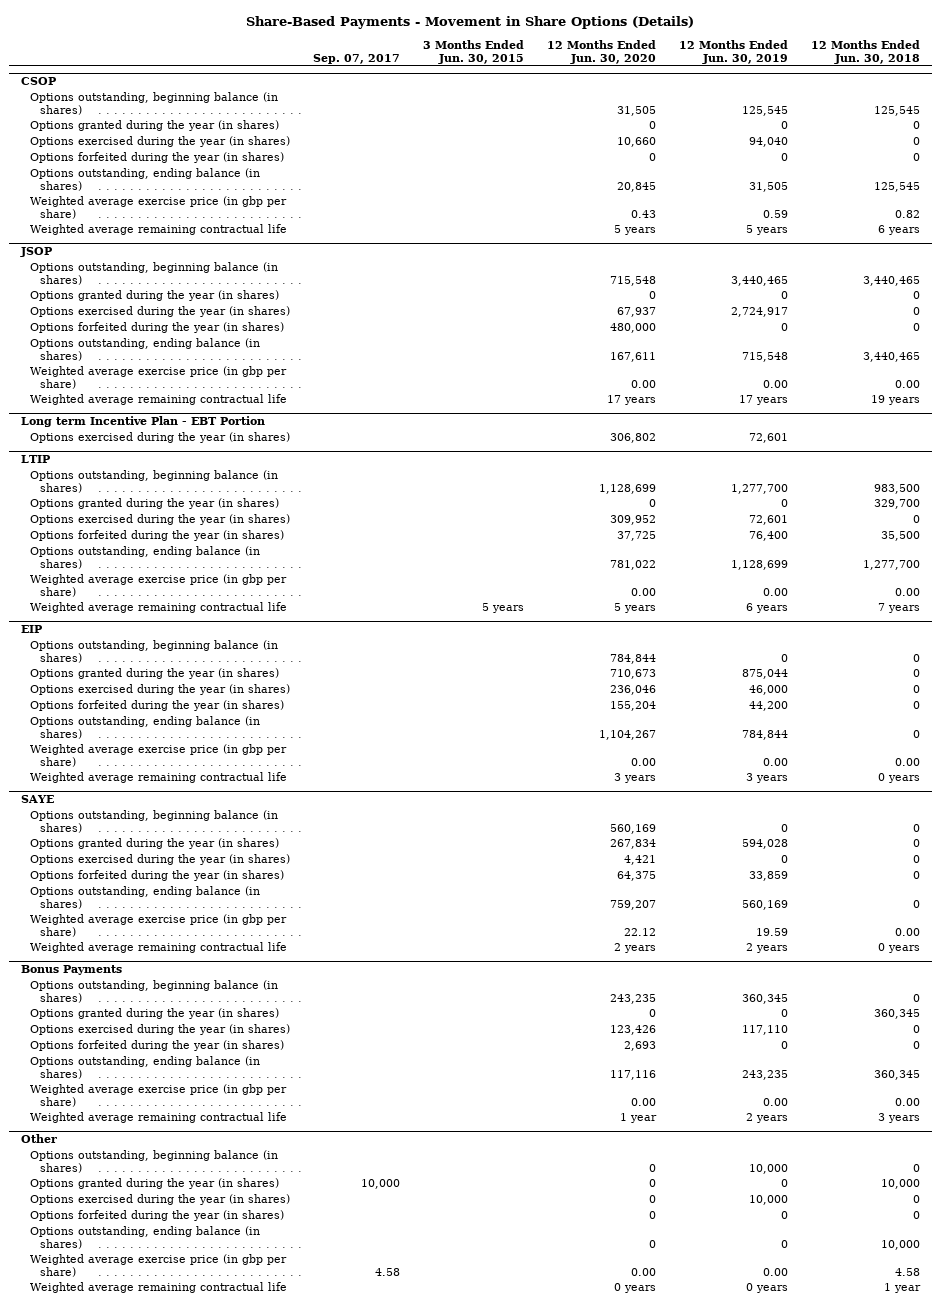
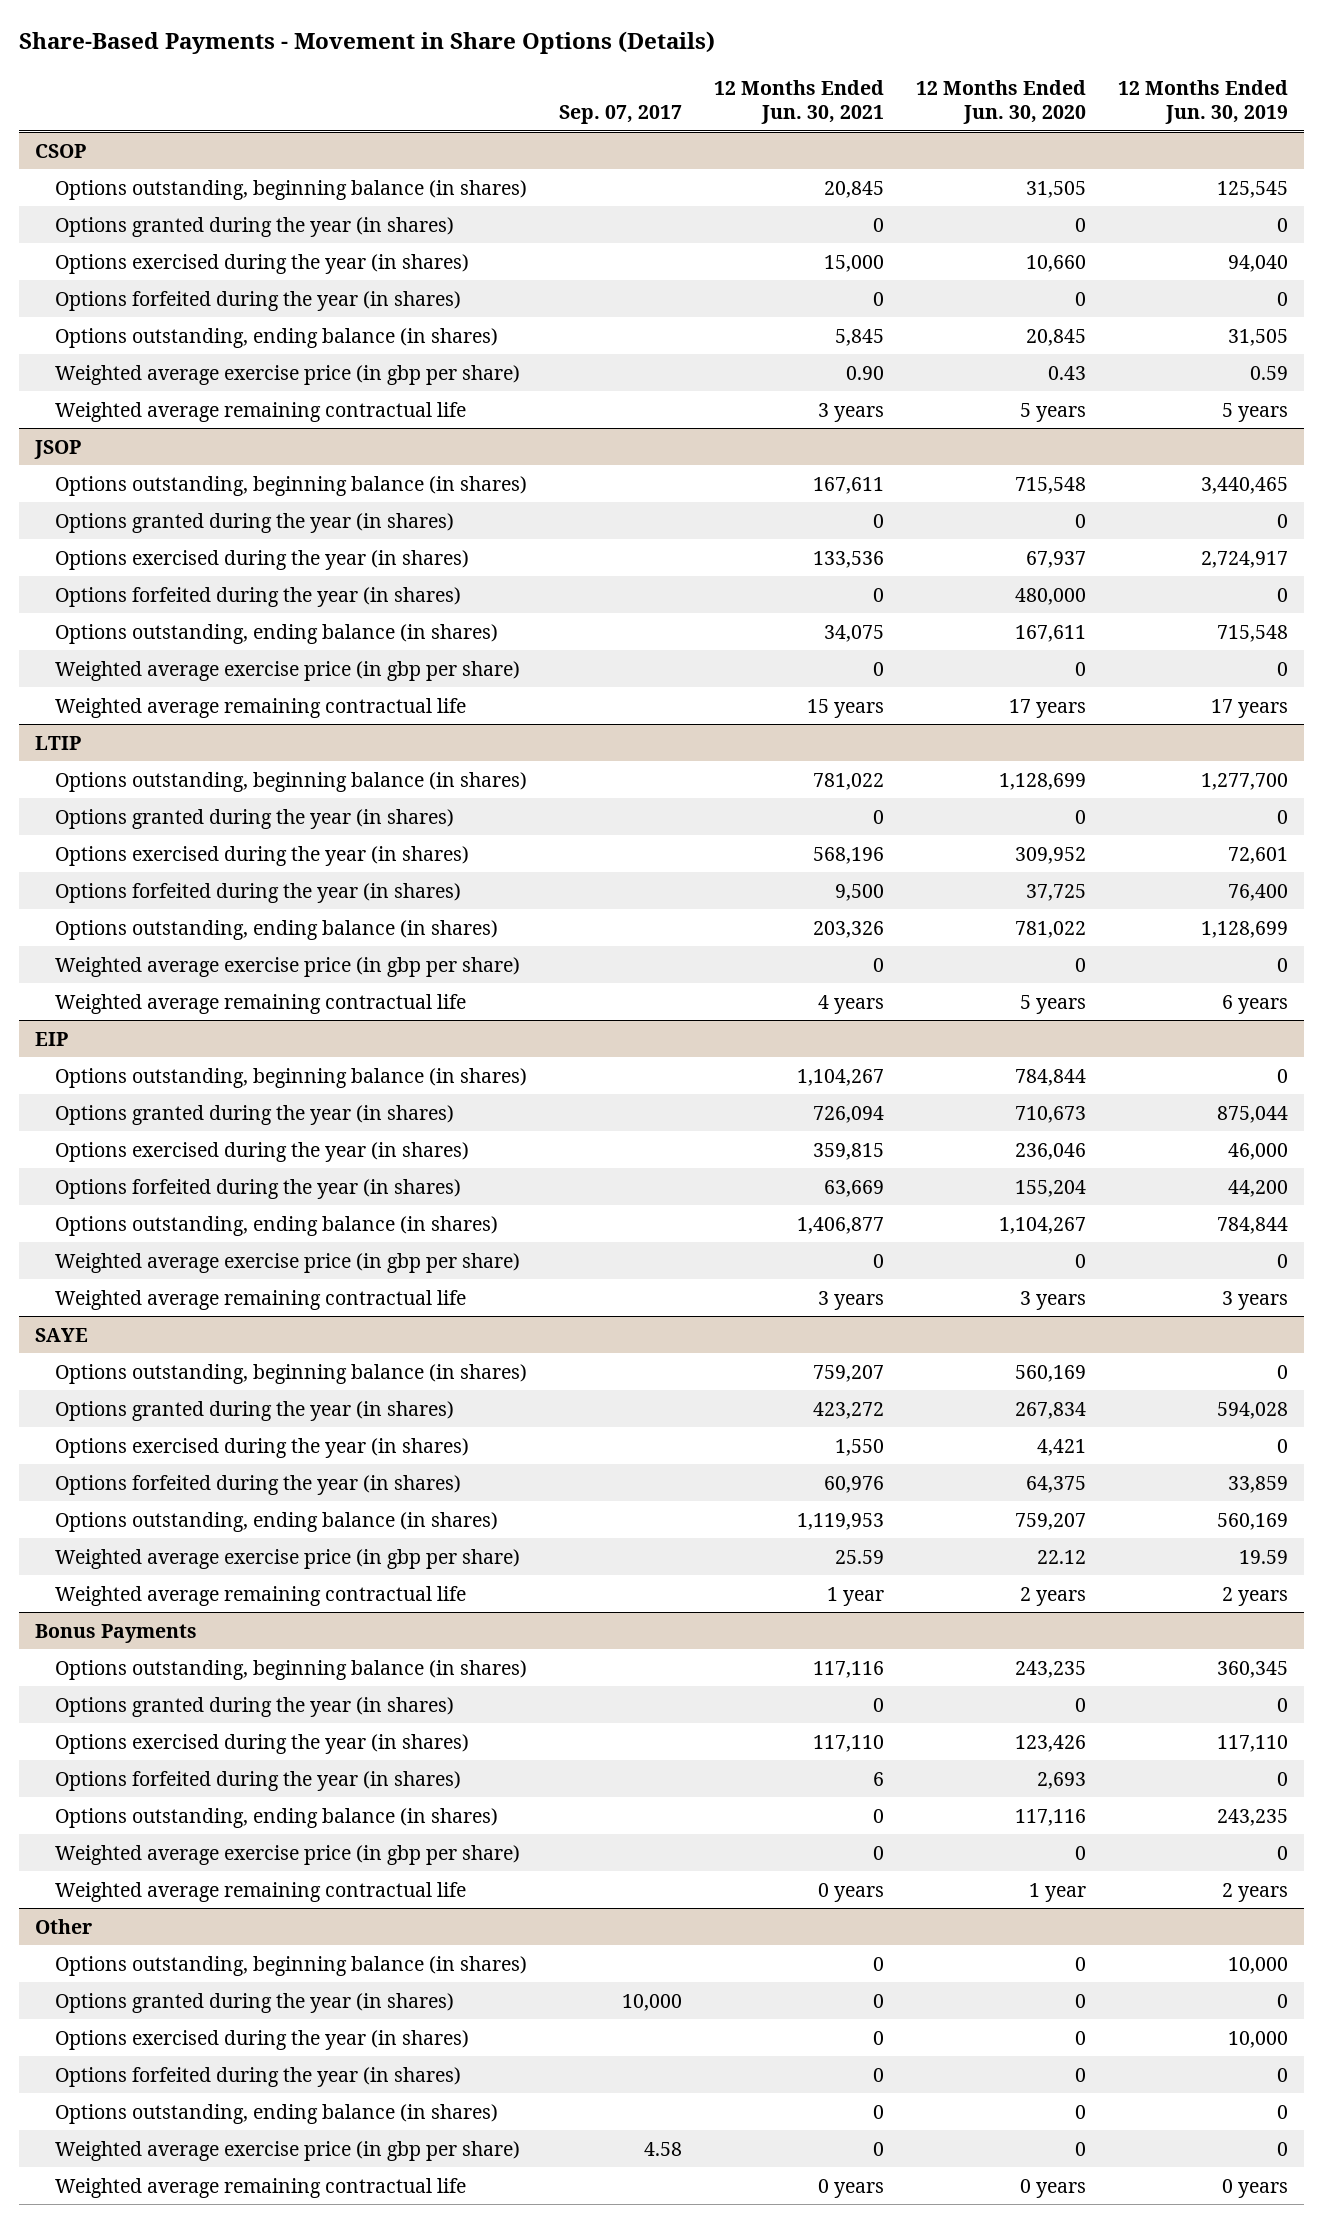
[423,40,525,65] 3 Months Ended Jun. 30, 2015 -> none
[811,40,921,65] 12 Months Ended Jun. 30, 2018 -> none
none -> [714,79,885,125] 12 Months Ended Jun. 30, 2021
[631,379,657,388] 0.00 -> [1075,661,1087,676] 0
[763,379,789,388] 0.00 -> [1277,661,1289,676] 0
[20,416,265,428] Long term Incentive Plan - EBT Portion -> none
[30,431,291,443] Options exercised during the year (in shares) -> none
[631,587,657,596] 0.00 -> [1075,957,1087,972] 0
[763,587,789,596] 0.00 -> [1277,957,1289,972] 0
[631,757,657,766] 0.00 -> [1075,1253,1087,1268] 0
[763,757,789,766] 0.00 -> [1277,1253,1289,1268] 0
[631,1097,657,1106] 0.00 -> [1075,1845,1087,1860] 0
[763,1097,789,1106] 0.00 -> [1277,1845,1289,1860] 0
[631,1267,657,1276] 0.00 -> [1075,2141,1087,2156] 0
[763,1267,789,1276] 0.00 -> [1277,2141,1289,2156] 0

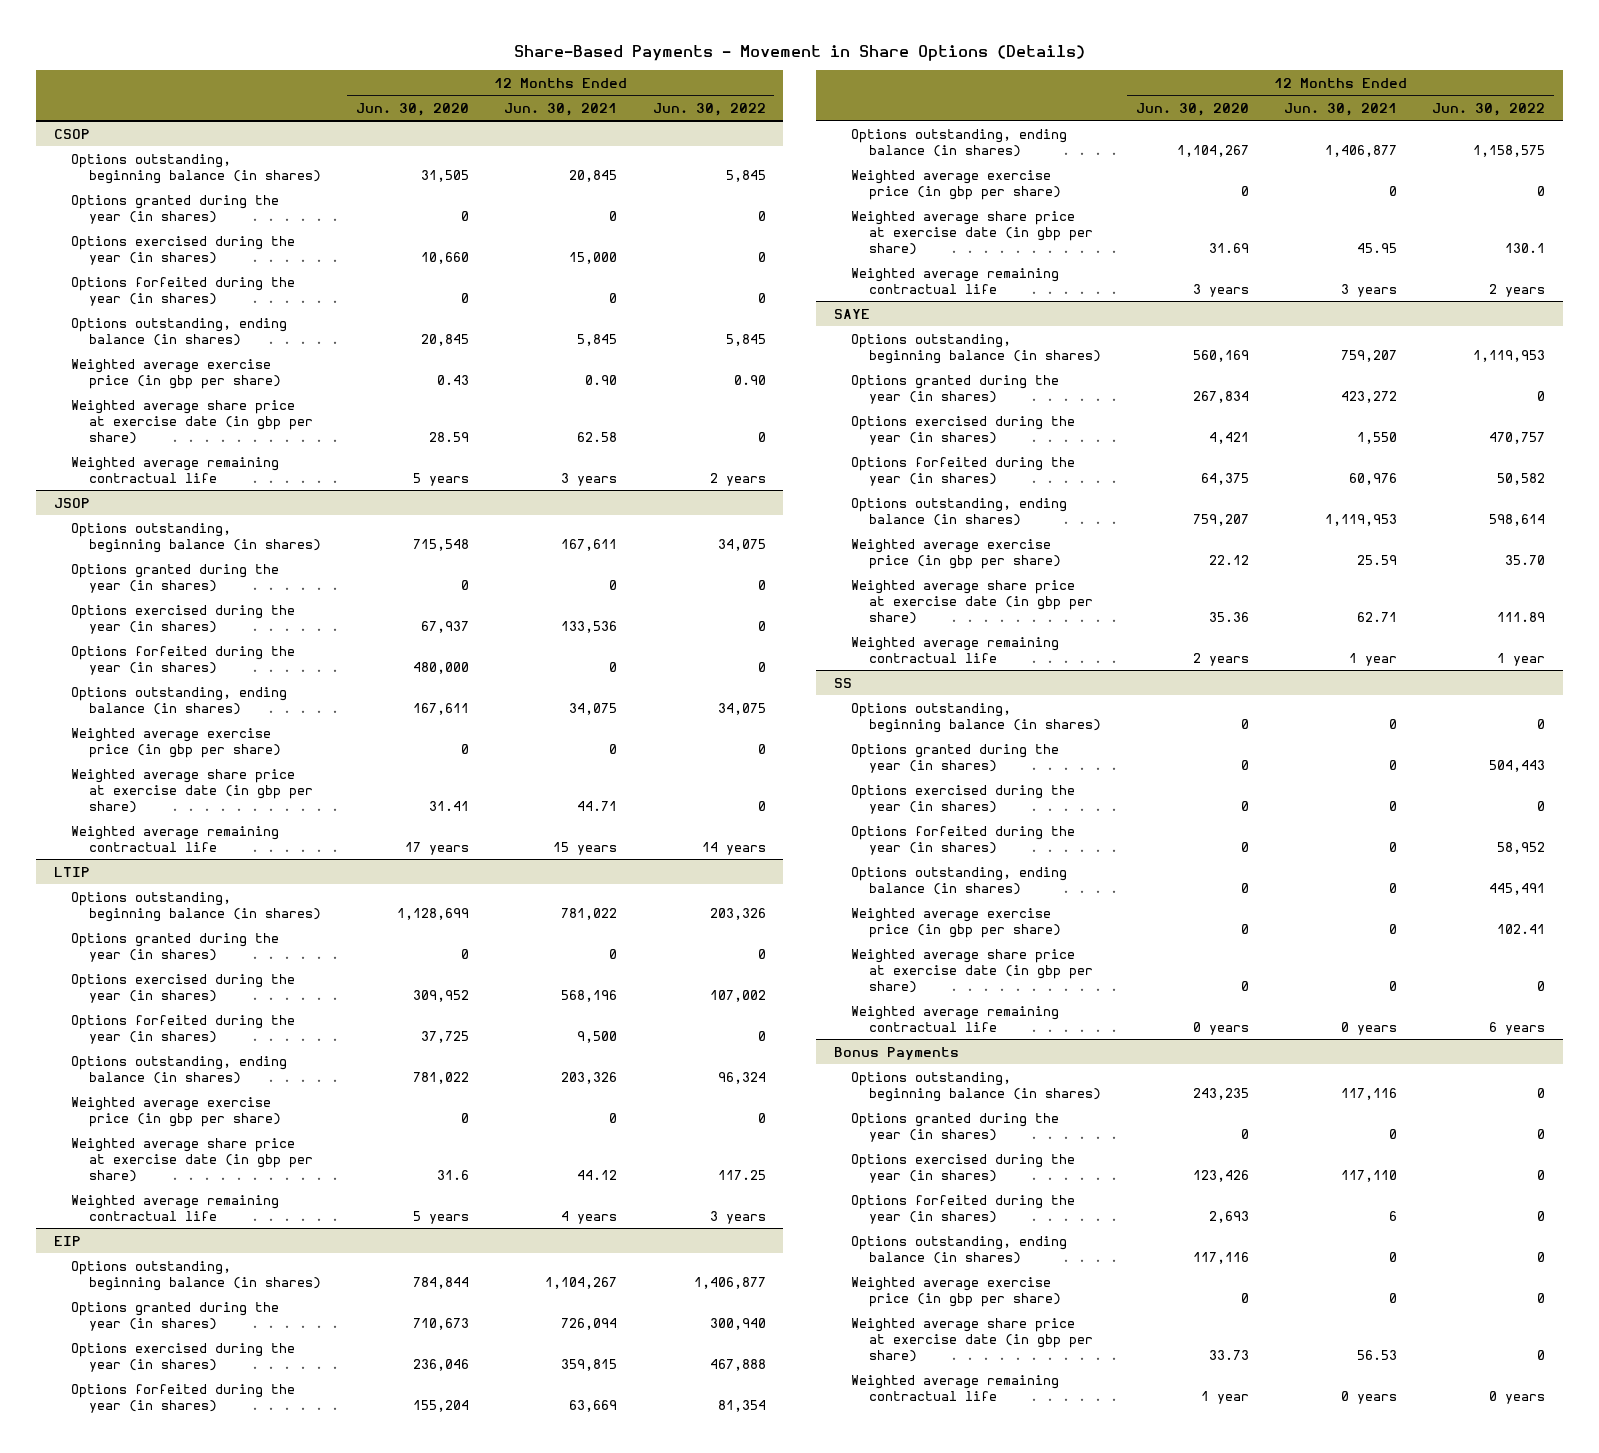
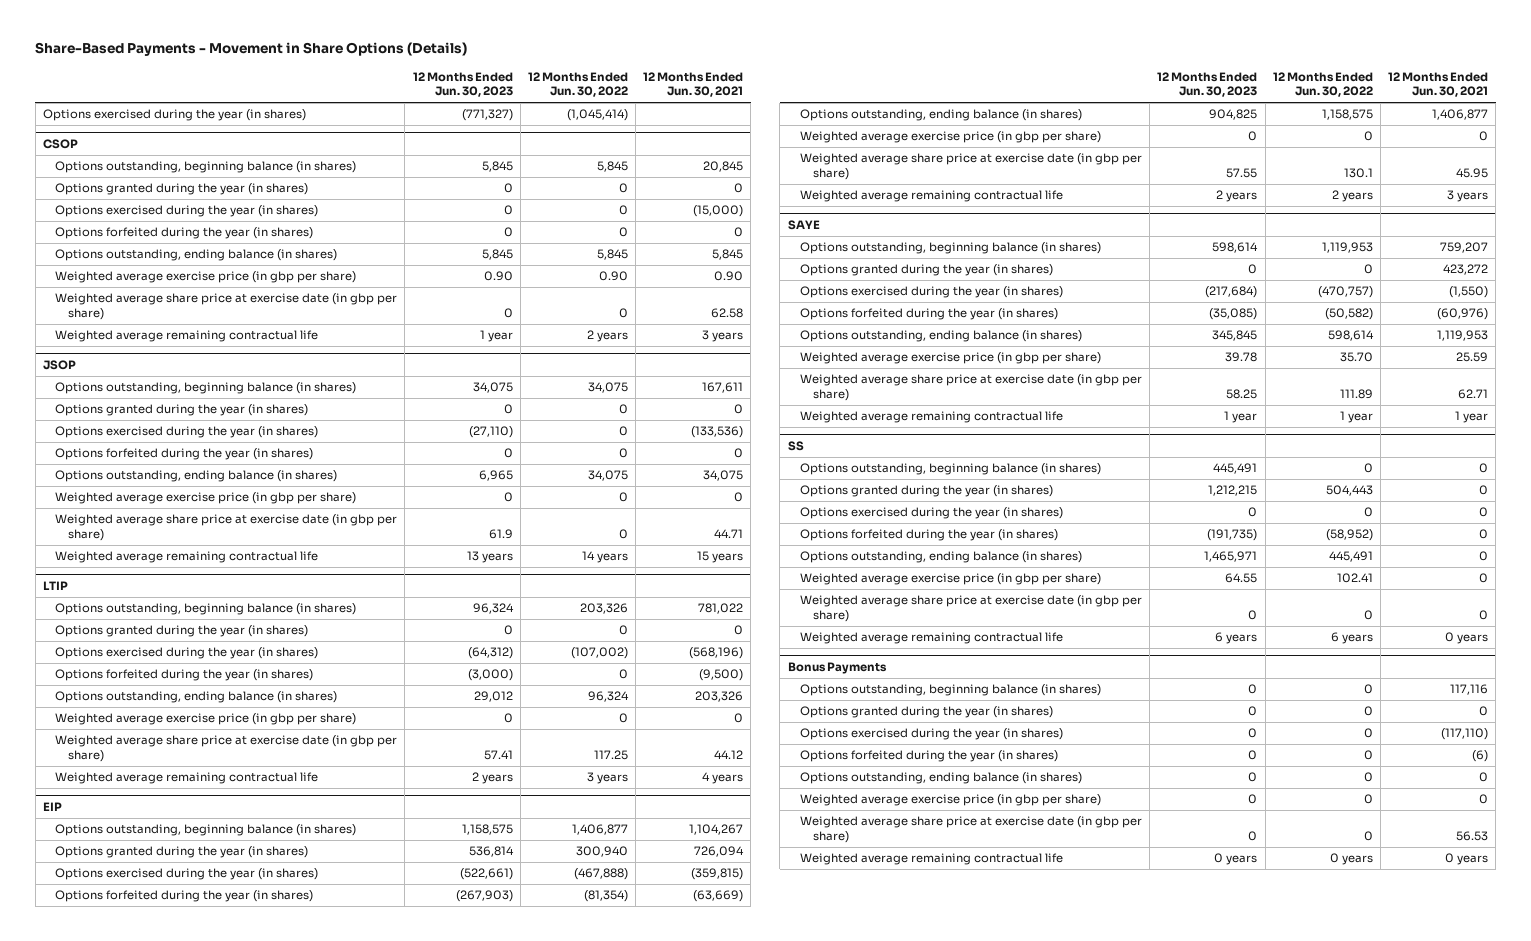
[356,102,470,116] Jun. 30, 2020 -> none
none -> [412,71,513,98] 12 Months Ended Jun. 30, 2023
none -> [42,109,306,122] Options exercised during the year (in shares)
[569,251,618,264] 15,000 -> [693,205,744,218] (15,000)
[561,620,618,633] 133,536 -> [691,426,744,439] (133,536)
[561,989,618,1002] 568,196 -> [689,647,744,660] (568,196)
[709,989,766,1002] 107,002 -> [570,647,628,660] (107,002)
[577,1030,618,1043] 9,500 -> [699,669,744,682] (9,500)
[561,1358,618,1371] 359,815 -> [691,868,744,881] (359,815)
[709,1358,766,1371] 467,888 -> [573,868,628,881] (467,888)
[569,1399,618,1412] 63,669 -> [693,890,744,903] (63,669)
[717,1399,766,1412] 81,354 -> [583,890,628,903] (81,354)
[1357,431,1398,444] 1,550 -> [1448,286,1488,299] (1,550)
[1489,431,1546,444] 470,757 -> [1317,286,1373,299] (470,757)
[1349,472,1398,485] 60,976 -> [1436,308,1488,321] (60,976)
[1497,472,1546,485] 50,582 -> [1324,308,1373,321] (50,582)
[1497,841,1546,854] 58,952 -> [1325,529,1373,542] (58,952)
[1341,1169,1398,1182] 117,110 -> [1440,728,1488,741] (117,110)
[1389,1210,1398,1221] 6 -> [1471,750,1488,763] (6)

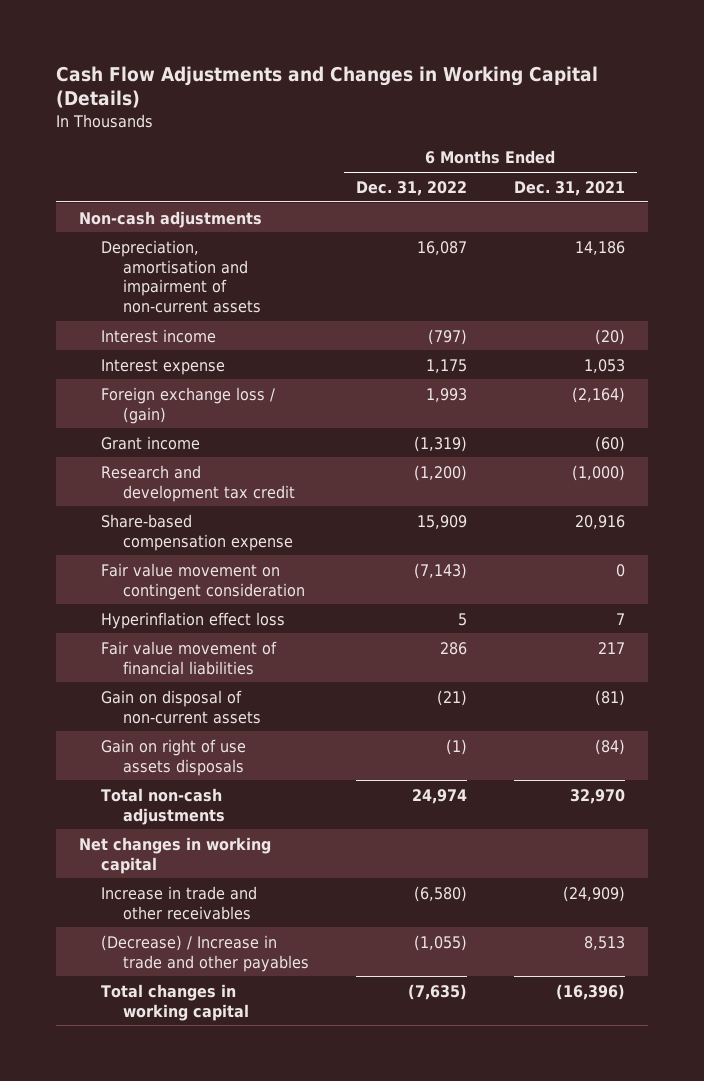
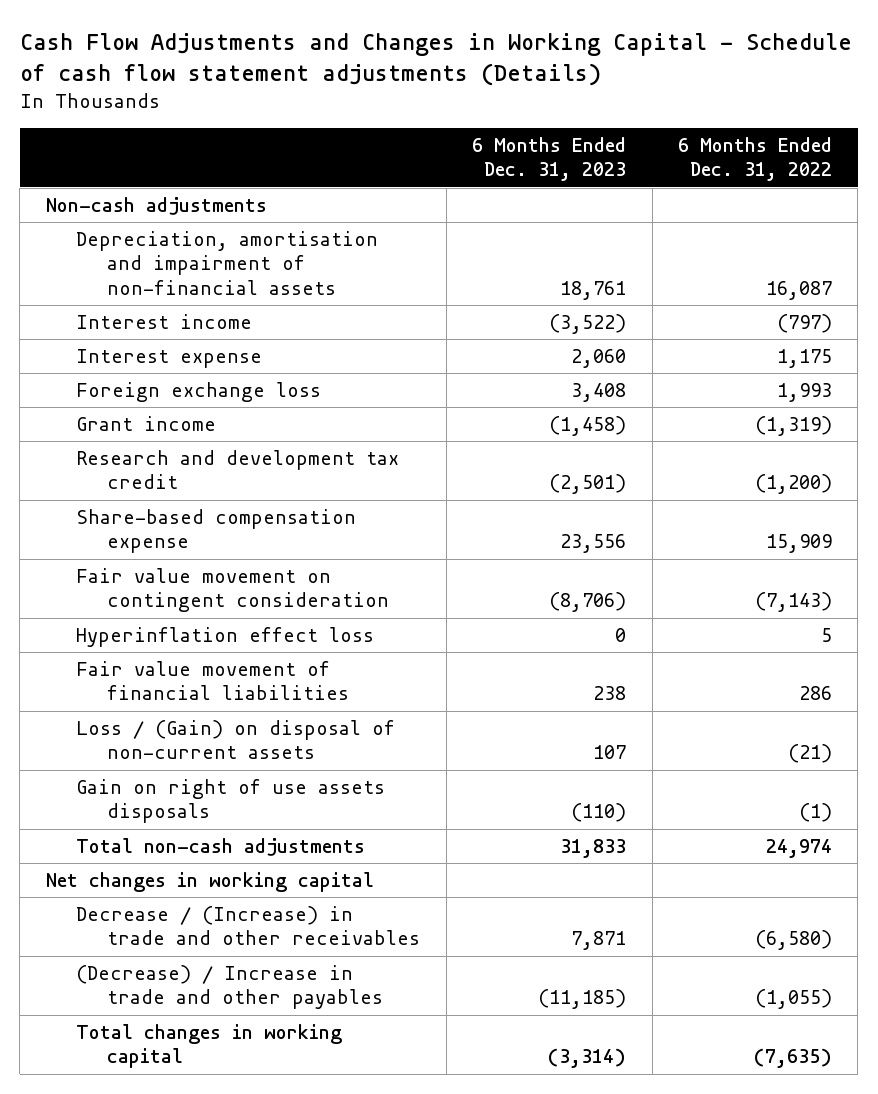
[55,65,598,109] Cash Flow Adjustments and Changes in Working Capital (Details) -> [19,33,852,87] Cash Flow Adjustments and Changes in Working Capital - Schedule of cash flow statement adjustments (Details)
[513,180,625,196] Dec. 31, 2021 -> none
none -> [472,136,627,182] 6 Months Ended Dec. 31, 2023
[100,239,261,314] Depreciation, amortisation and impairment of non-current assets -> [76,230,379,295] Depreciation, amortisation and impairment of non-financial assets
[100,386,275,424] Foreign exchange loss / (gain) -> [76,381,322,402] Foreign exchange loss
[100,689,261,724] Gain on disposal of non-current assets -> [76,719,396,760] Loss / (Gain) on disposal of non-current assets
[100,885,257,920] Increase in trade and other receivables -> [76,905,421,946] Decrease / (Increase) in trade and other receivables

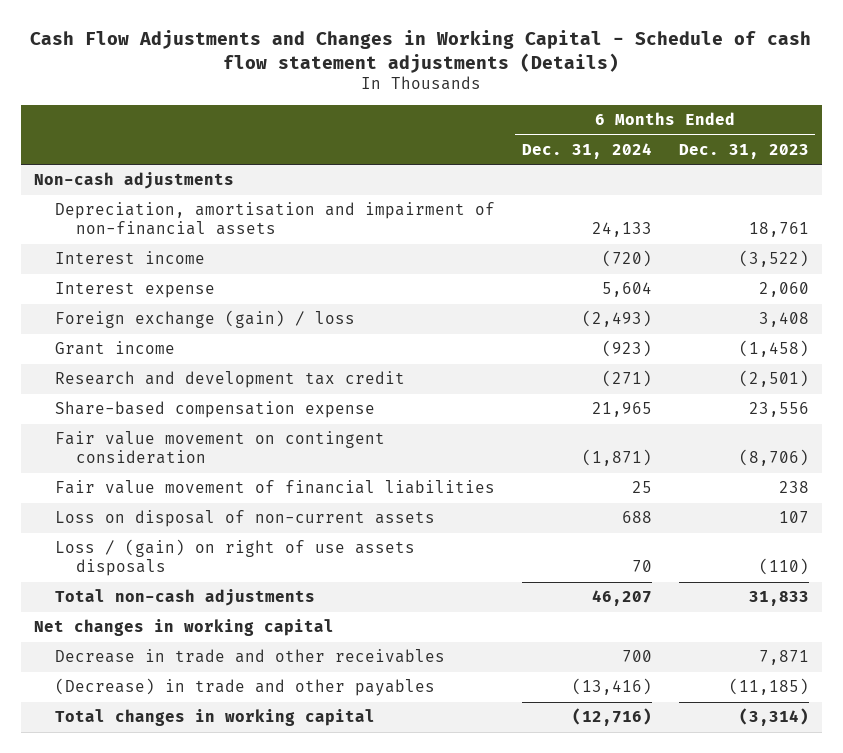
[678,136,833,182] 6 Months Ended Dec. 31, 2022 -> none
none -> [521,142,652,159] Dec. 31, 2024
[76,381,322,402] Foreign exchange loss -> [54,310,355,329] Foreign exchange (gain) / loss
[76,626,375,647] Hyperinflation effect loss -> none
[76,719,396,760] Loss / (Gain) on disposal of non-current assets -> [54,510,435,528] Loss on disposal of non-current assets
[76,778,386,824] Gain on right of use assets disposals -> [54,539,415,577] Loss / (gain) on right of use assets disposals
[76,905,421,946] Decrease / (Increase) in trade and other receivables -> [54,649,445,664] Decrease in trade and other receivables
[76,964,384,1010] (Decrease) / Increase in trade and other payables -> [54,678,435,697] (Decrease) in trade and other payables

